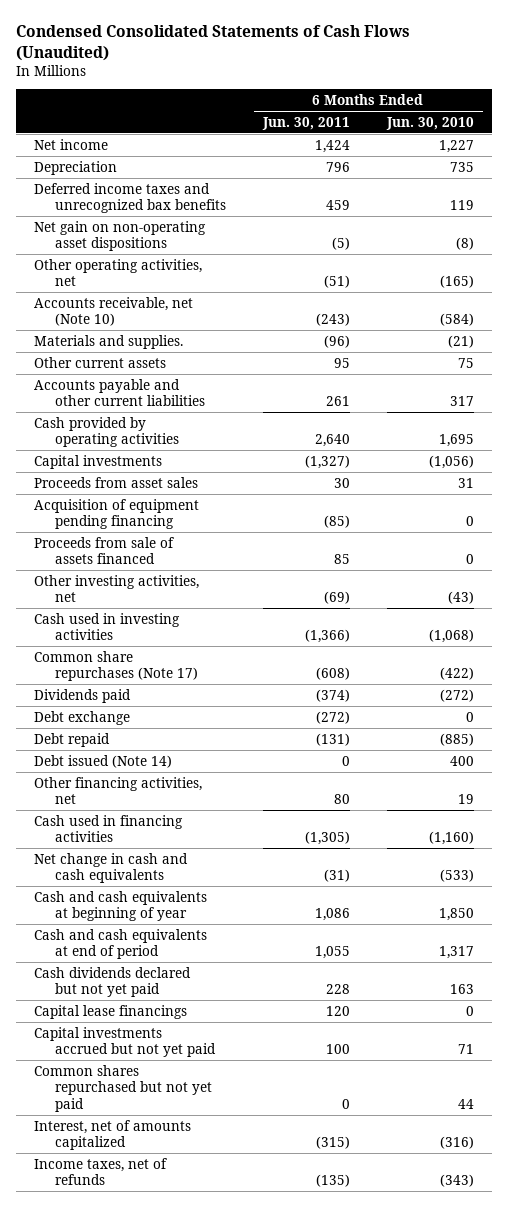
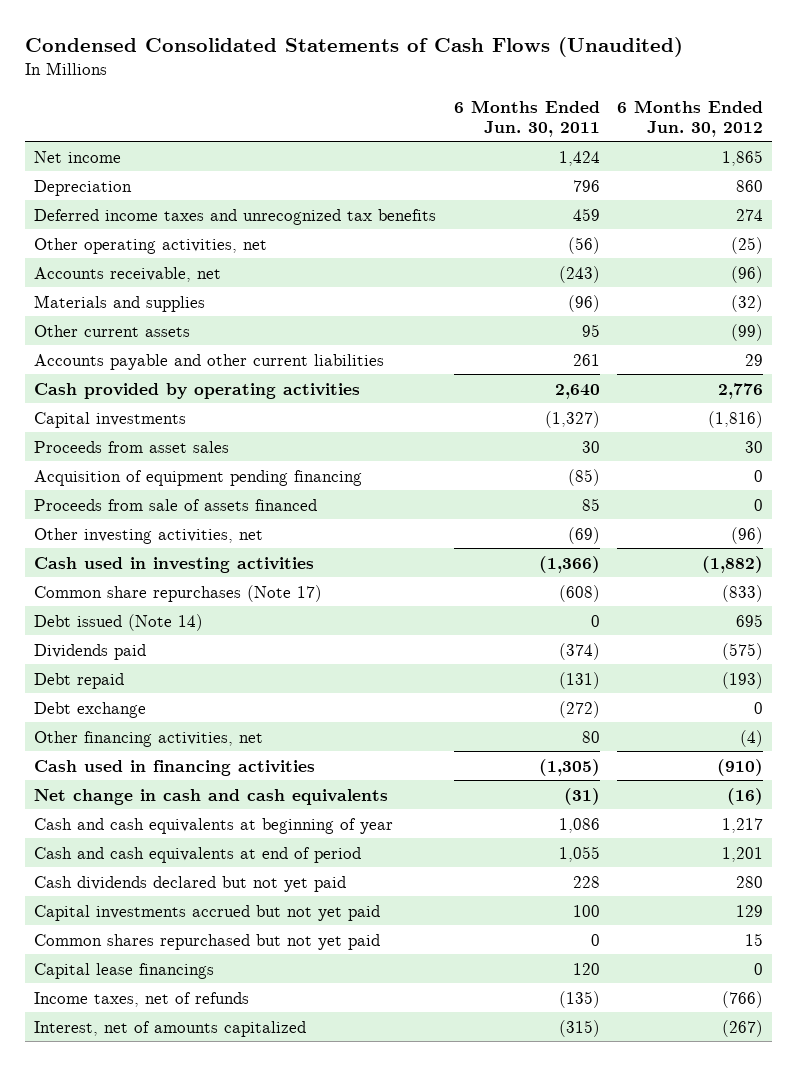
[385,116,474,130] Jun. 30, 2010 -> none
none -> [617,99,764,137] 6 Months Ended Jun. 30, 2012
[33,220,206,252] Net gain on non-operating asset dispositions -> none
[33,182,227,214] Deferred income taxes and unrecognized bax benefits -> [34,208,437,225] Deferred income taxes and unrecognized tax benefits
[324,275,351,289] (51) -> [567,236,600,254] (56)
[33,296,193,327] Accounts receivable, net (Note 10) -> [34,266,222,282] Accounts receivable, net
[33,334,183,349] Materials and supplies. -> [34,294,206,312] Materials and supplies
[33,754,172,768] Debt issued (Note 14) -> [34,613,204,631] Debt issued (Note 14)
[33,710,130,725] Debt exchange -> [34,701,147,718] Debt exchange
[33,1004,187,1019] Capital lease financings -> [34,962,215,979] Capital lease financings
[33,1119,191,1151] Interest, net of amounts capitalized -> [34,1020,307,1037] Interest, net of amounts capitalized

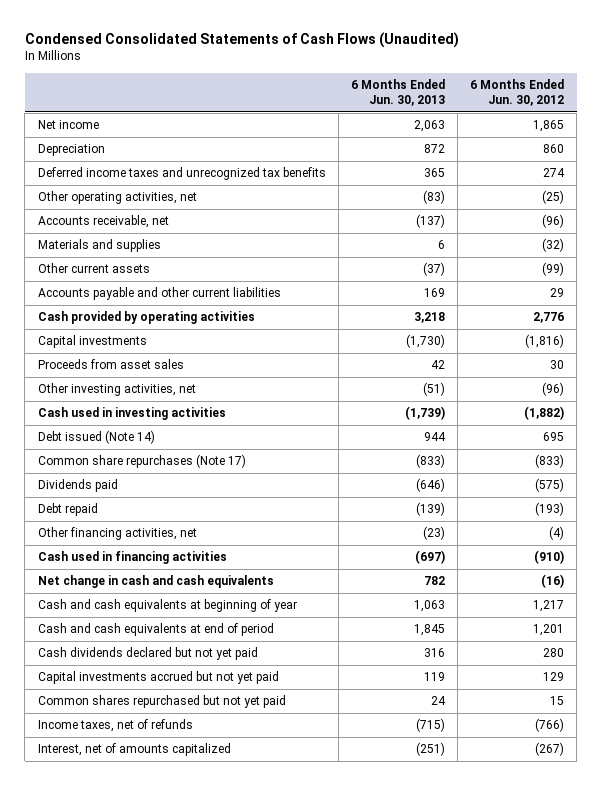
[453,99,600,137] 6 Months Ended Jun. 30, 2011 -> none
none -> [350,78,445,107] 6 Months Ended Jun. 30, 2013
[34,469,363,486] Acquisition of equipment pending financing -> none
[34,498,318,511] Proceeds from sale of assets financed -> none
[34,584,323,602] Common share repurchases (Note 17) -> [37,454,246,469] Common share repurchases (Note 17)
[34,701,147,718] Debt exchange -> none
[34,962,215,979] Capital lease financings -> none

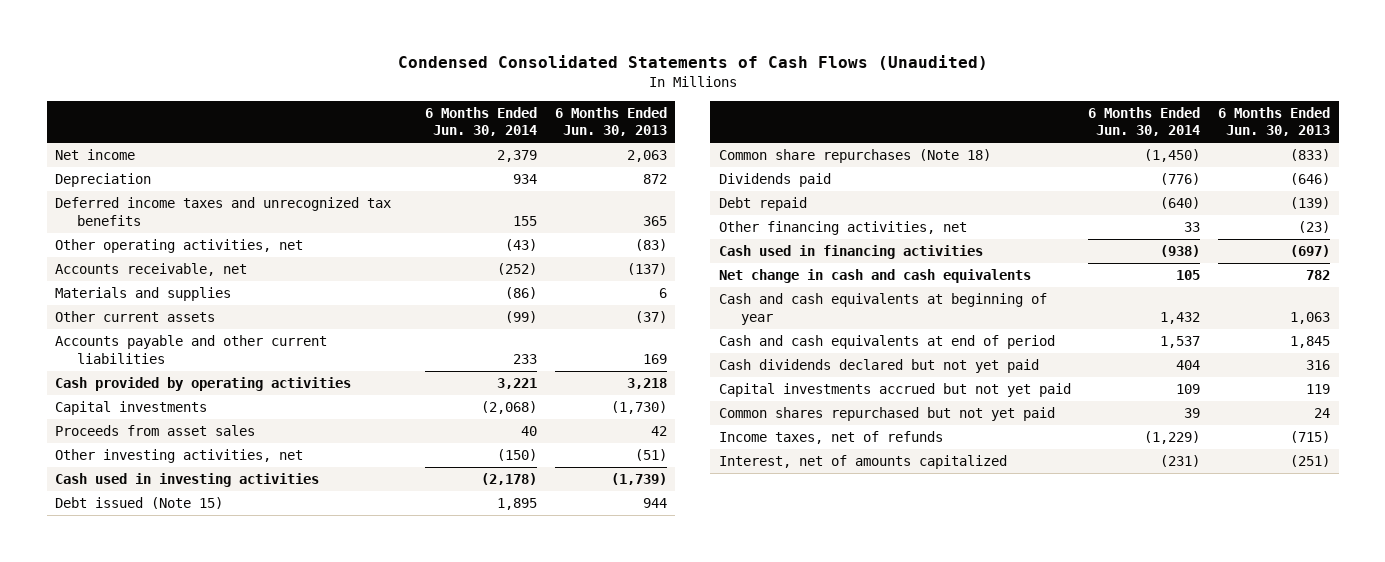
[470,78,565,107] 6 Months Ended Jun. 30, 2012 -> none
none -> [424,106,537,137] 6 Months Ended Jun. 30, 2014
[37,430,155,445] Debt issued (Note 14) -> [55,497,224,510] Debt issued (Note 15)
[37,454,246,469] Common share repurchases (Note 17) -> [718,149,991,164] Common share repurchases (Note 18)

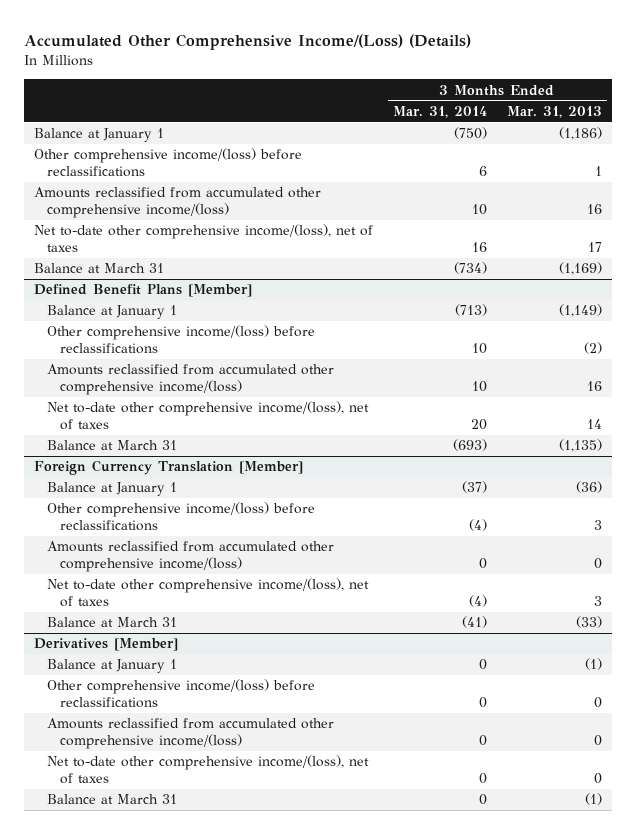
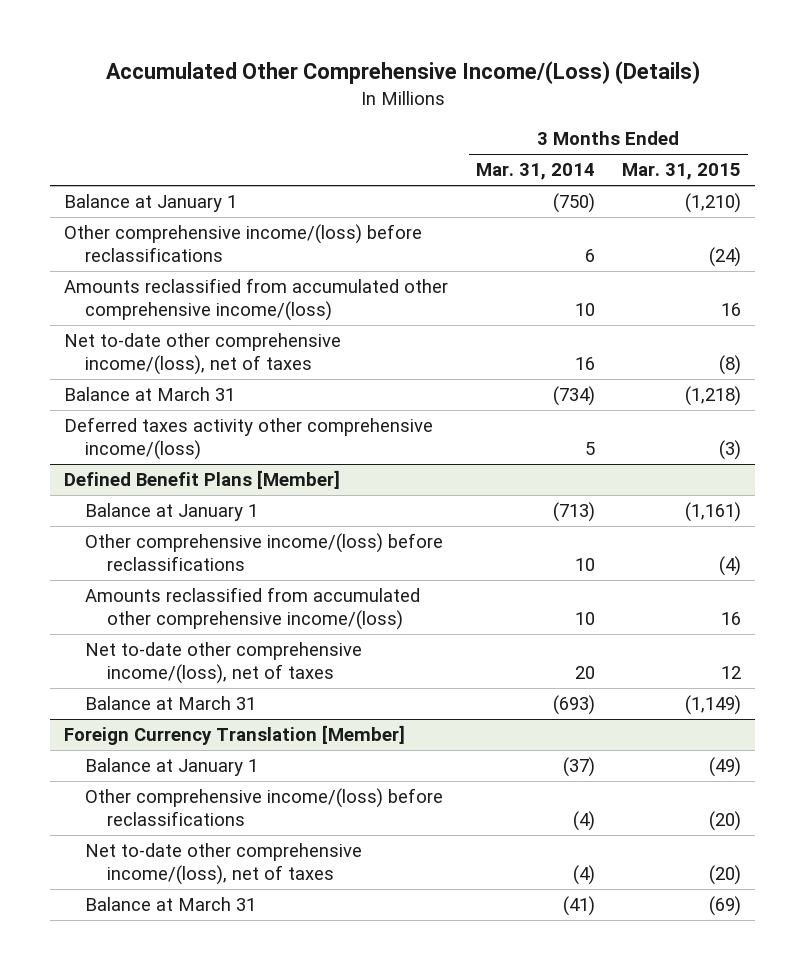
[506,106,602,119] Mar. 31, 2013 -> none
none -> [621,163,741,181] Mar. 31, 2015
none -> [64,417,434,460] Deferred taxes activity other comprehensive income/(loss)
[46,541,334,573] Amounts reclassified from accumulated other comprehensive income/(loss) -> none
[34,638,179,652] Derivatives [Member] -> none
[46,659,177,674] Balance at January 1 -> none
[46,679,315,709] Other comprehensive income/(loss) before reclassifications -> none
[46,718,334,750] Amounts reclassified from accumulated other comprehensive income/(loss) -> none
[46,755,369,785] Net to-date other comprehensive income/(loss), net of taxes -> none
[46,794,177,805] Balance at March 31 -> none

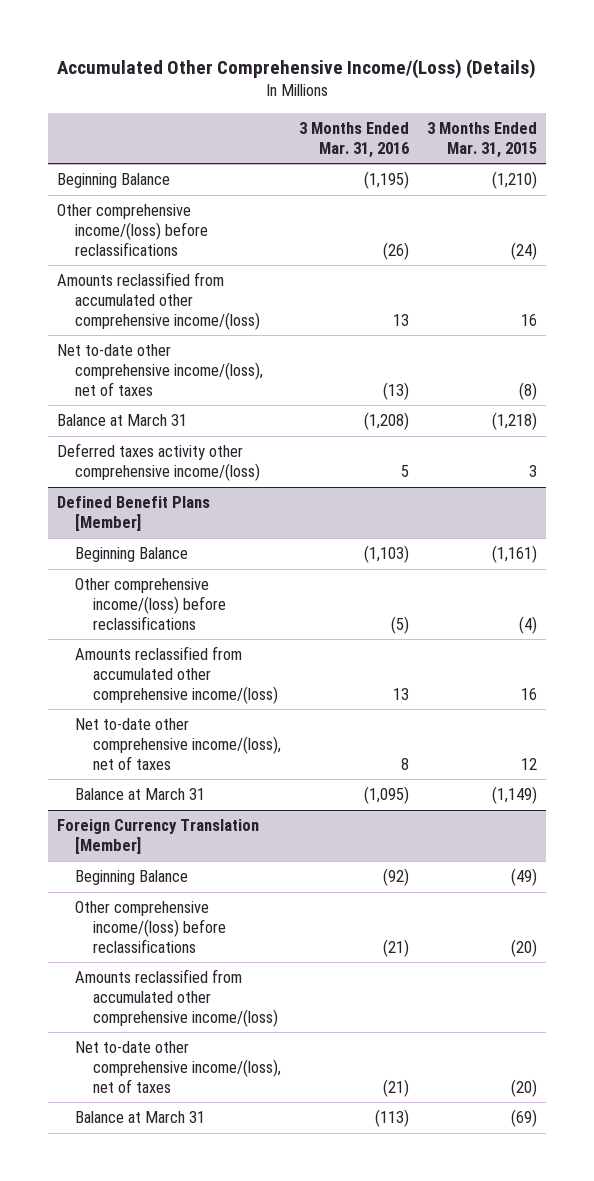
[475,163,595,181] Mar. 31, 2014 -> none
none -> [298,122,409,158] 3 Months Ended Mar. 31, 2016
[64,194,238,213] Balance at January 1 -> [56,173,170,189] Beginning Balance
[718,439,741,460] (3) -> [529,465,538,478] 3
[85,503,259,522] Balance at January 1 -> [74,547,188,563] Beginning Balance
[85,758,259,777] Balance at January 1 -> [74,870,188,886] Beginning Balance
none -> [74,969,278,1027] Amounts reclassified from accumulated other comprehensive income/(loss)

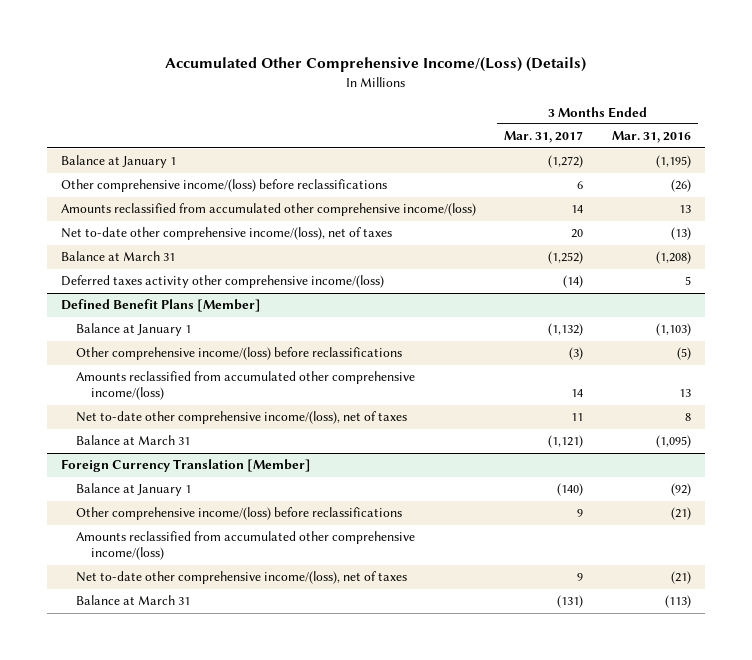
[427,122,538,158] 3 Months Ended Mar. 31, 2015 -> none
none -> [504,131,584,144] Mar. 31, 2017
[56,173,170,189] Beginning Balance -> [61,155,177,169] Balance at January 1
[74,547,188,563] Beginning Balance -> [76,323,192,337] Balance at January 1
[74,870,188,886] Beginning Balance -> [76,483,192,497] Balance at January 1

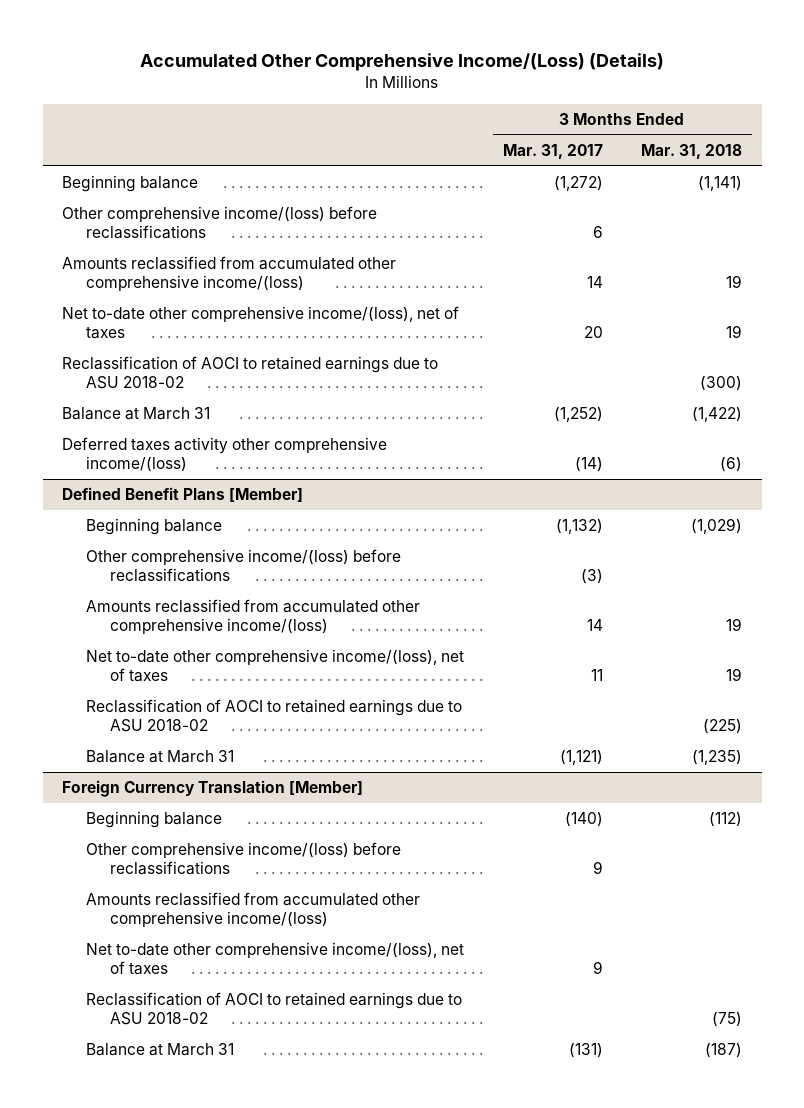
[611,131,691,144] Mar. 31, 2016 -> none
none -> [641,144,743,160] Mar. 31, 2018
[61,155,177,169] Balance at January 1 -> [62,175,199,193] Beginning balance
none -> [62,356,439,390] Reclassification of AOCI to retained earnings due to ASU 2018-02
[76,323,192,337] Balance at January 1 -> [85,518,222,536] Beginning balance
none -> [85,699,462,733] Reclassification of AOCI to retained earnings due to ASU 2018-02
[76,483,192,497] Balance at January 1 -> [85,811,222,829] Beginning balance
none -> [85,992,462,1026] Reclassification of AOCI to retained earnings due to ASU 2018-02

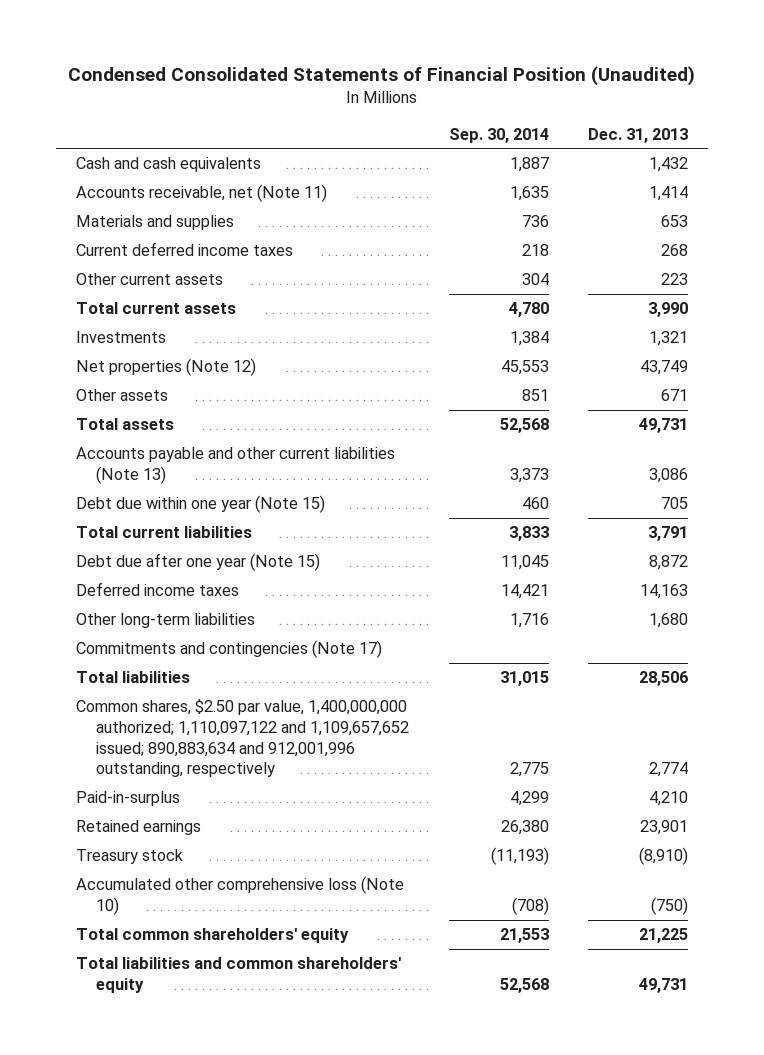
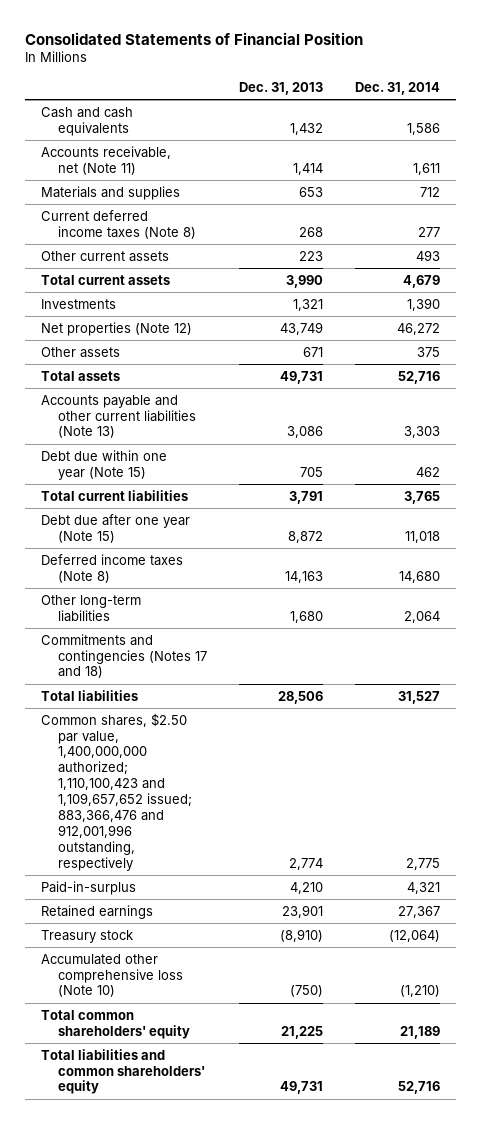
[67,66,695,87] Condensed Consolidated Statements of Financial Position (Unaudited) -> [24,31,363,45] Consolidated Statements of Financial Position
[448,127,549,143] Sep. 30, 2014 -> none
none -> [354,81,440,95] Dec. 31, 2014
[75,242,293,257] Current deferred income taxes -> [40,209,197,239] Current deferred income taxes (Note 8)
[75,582,239,597] Deferred income taxes -> [40,553,183,583] Deferred income taxes (Note 8)
[75,640,382,659] Commitments and contingencies (Note 17) -> [40,633,208,679] Commitments and contingencies (Notes 17 and 18)
[75,699,409,778] Common shares, $2.50 par value, 1,400,000,000 authorized; 1,110,097,122 and 1,109,657,652 issued; 890,883,634 and 912,001,996 outstanding, respectively -> [40,712,193,872] Common shares, $2.50 par value, 1,400,000,000 authorized; 1,110,100,423 and 1,109,657,652 issued; 883,366,476 and 912,001,996 outstanding, respectively

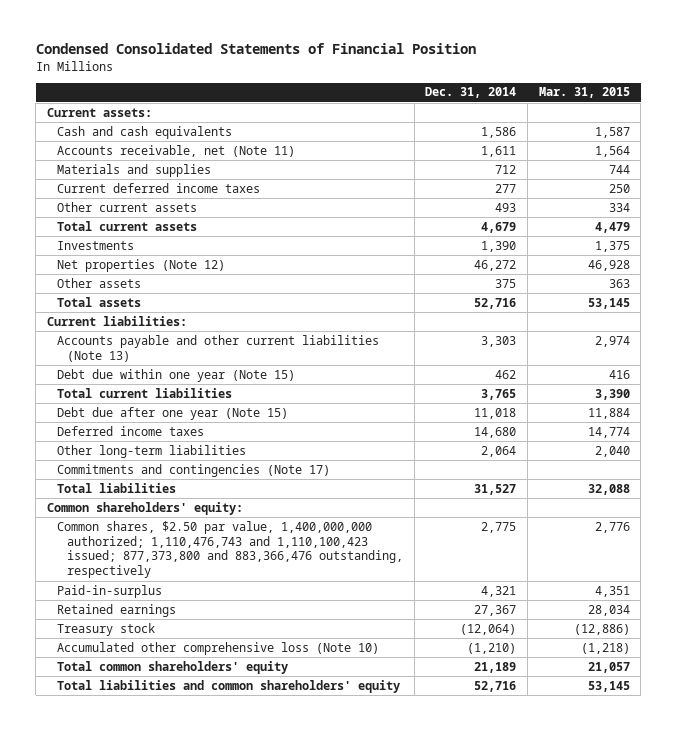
[24,31,363,45] Consolidated Statements of Financial Position -> [35,43,476,55] Condensed Consolidated Statements of Financial Position
[239,81,324,95] Dec. 31, 2013 -> none
none -> [538,87,630,99] Mar. 31, 2015
none -> [46,107,152,117] Current assets:
[40,209,197,239] Current deferred income taxes (Note 8) -> [57,182,261,193] Current deferred income taxes
none -> [46,315,187,326] Current liabilities:
[40,553,183,583] Deferred income taxes (Note 8) -> [57,425,205,436] Deferred income taxes
[40,633,208,679] Commitments and contingencies (Notes 17 and 18) -> [57,463,331,477] Commitments and contingencies (Note 17)
none -> [46,501,243,515] Common shareholders' equity:
[40,712,193,872] Common shares, $2.50 par value, 1,400,000,000 authorized; 1,110,100,423 and 1,109,657,652 issued; 883,366,476 and 912,001,996 outstanding, respectively -> [57,520,404,579] Common shares, $2.50 par value, 1,400,000,000 authorized; 1,110,476,743 and 1,110,100,423 issued; 877,373,800 and 883,366,476 outstanding, respectively

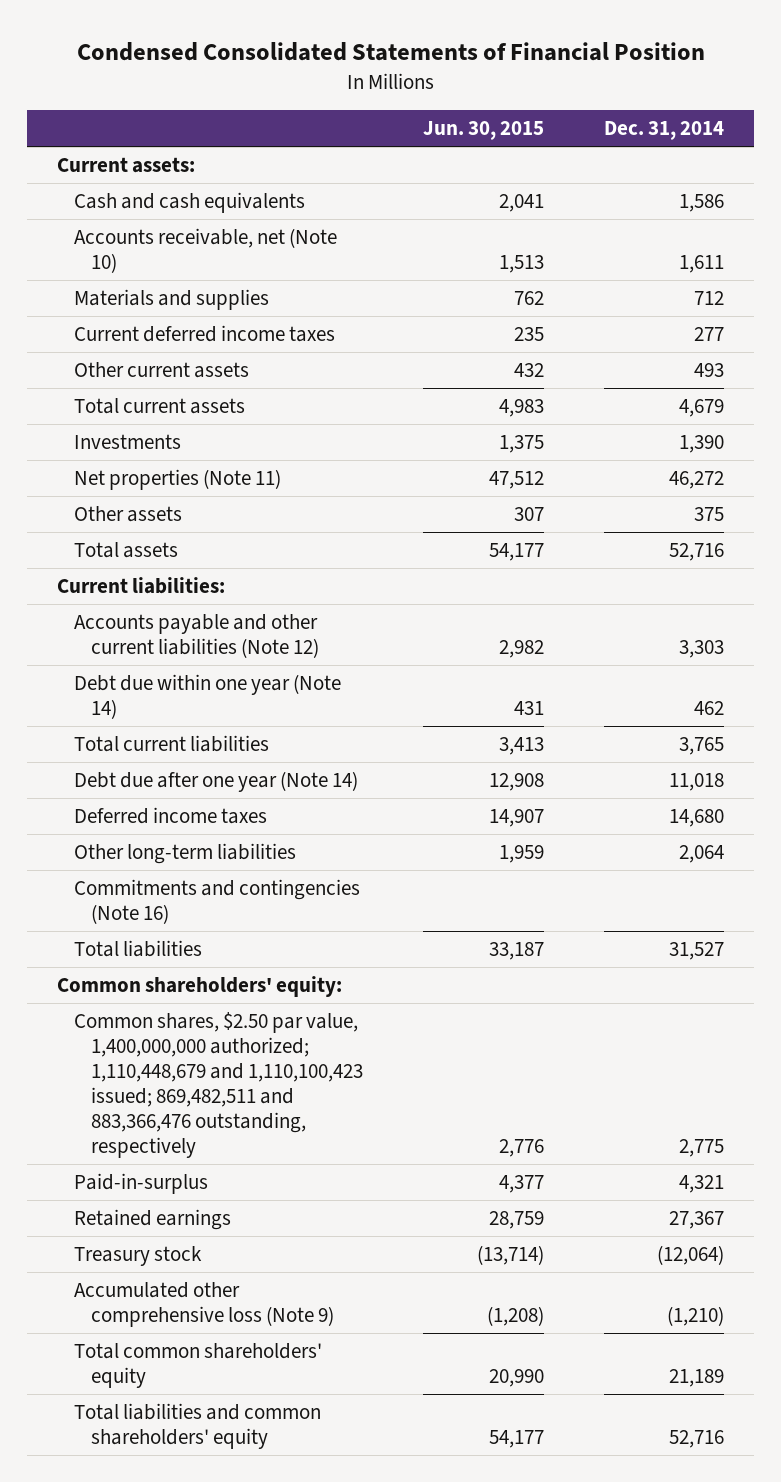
[538,87,630,99] Mar. 31, 2015 -> none
none -> [423,121,545,141] Jun. 30, 2015
[57,144,296,157] Accounts receivable, net (Note 11) -> [74,228,338,274] Accounts receivable, net (Note 10)
[57,258,226,272] Net properties (Note 12) -> [74,469,282,491] Net properties (Note 11)
[57,334,380,362] Accounts payable and other current liabilities (Note 13) -> [74,614,320,659] Accounts payable and other current liabilities (Note 12)
[57,368,296,382] Debt due within one year (Note 15) -> [74,674,342,720] Debt due within one year (Note 14)
[57,406,289,420] Debt due after one year (Note 15) -> [74,771,359,793] Debt due after one year (Note 14)
[57,463,331,477] Commitments and contingencies (Note 17) -> [74,879,361,925] Commitments and contingencies (Note 16)
[57,520,404,579] Common shares, $2.50 par value, 1,400,000,000 authorized; 1,110,476,743 and 1,110,100,423 issued; 877,373,800 and 883,366,476 outstanding, respectively -> [74,1012,364,1159] Common shares, $2.50 par value, 1,400,000,000 authorized; 1,110,448,679 and 1,110,100,423 issued; 869,482,511 and 883,366,476 outstanding, respectively
[57,641,380,655] Accumulated other comprehensive loss (Note 10) -> [74,1282,335,1328] Accumulated other comprehensive loss (Note 9)

